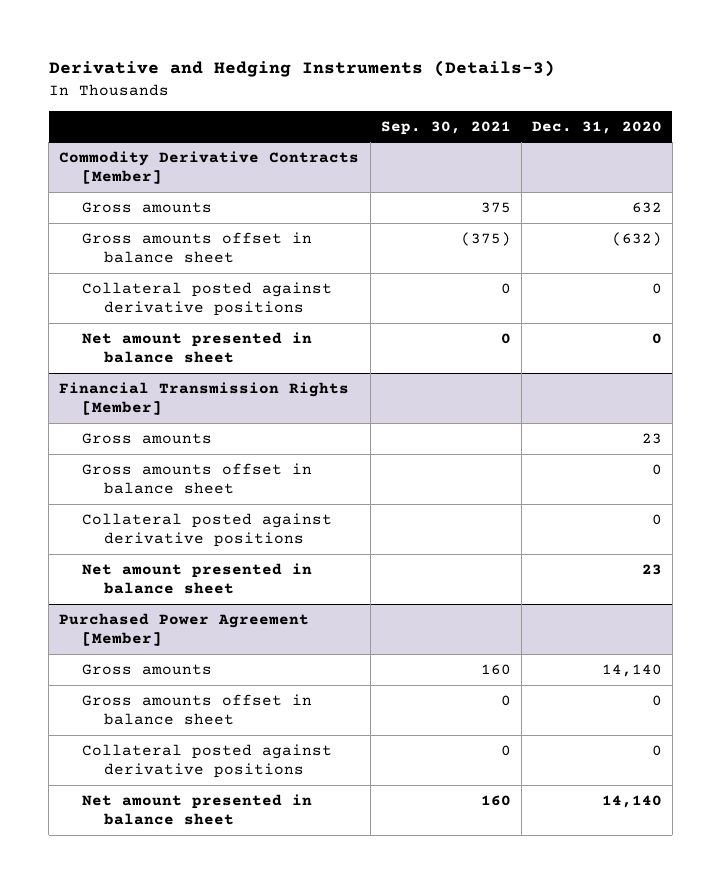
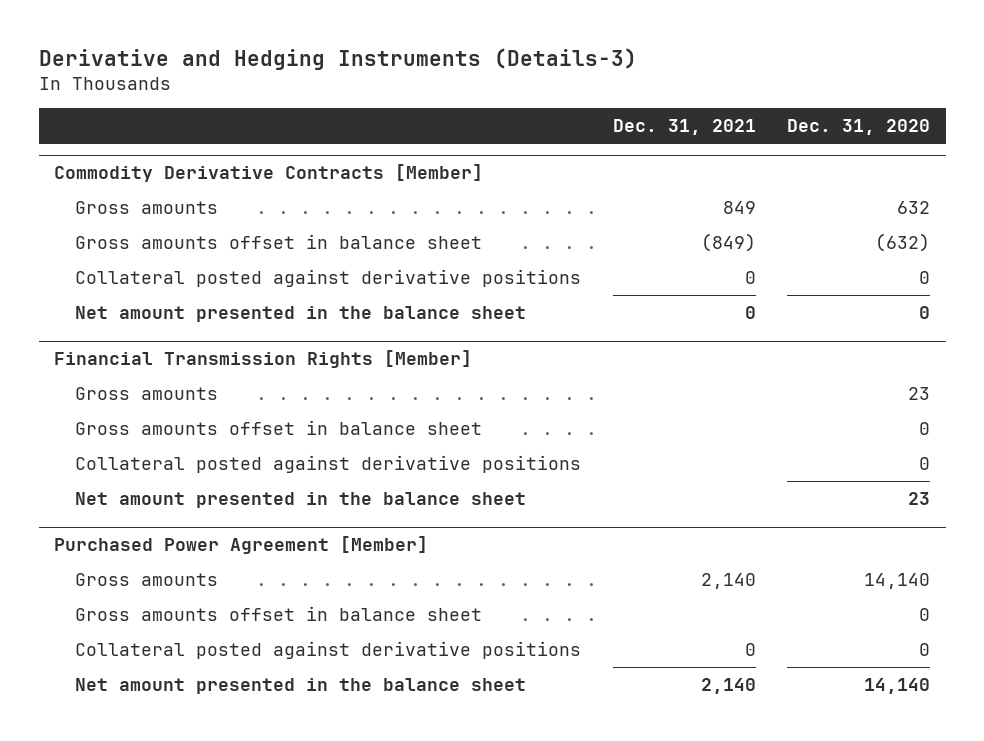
[380,120,511,135] Sep. 30, 2021 -> none
none -> [612,119,756,136] Dec. 31, 2021
[81,332,312,363] Net amount presented in balance sheet -> [75,305,527,322] Net amount presented in the balance sheet
[81,563,312,594] Net amount presented in balance sheet -> [75,491,527,508] Net amount presented in the balance sheet
[81,794,312,825] Net amount presented in balance sheet -> [75,677,527,694] Net amount presented in the balance sheet

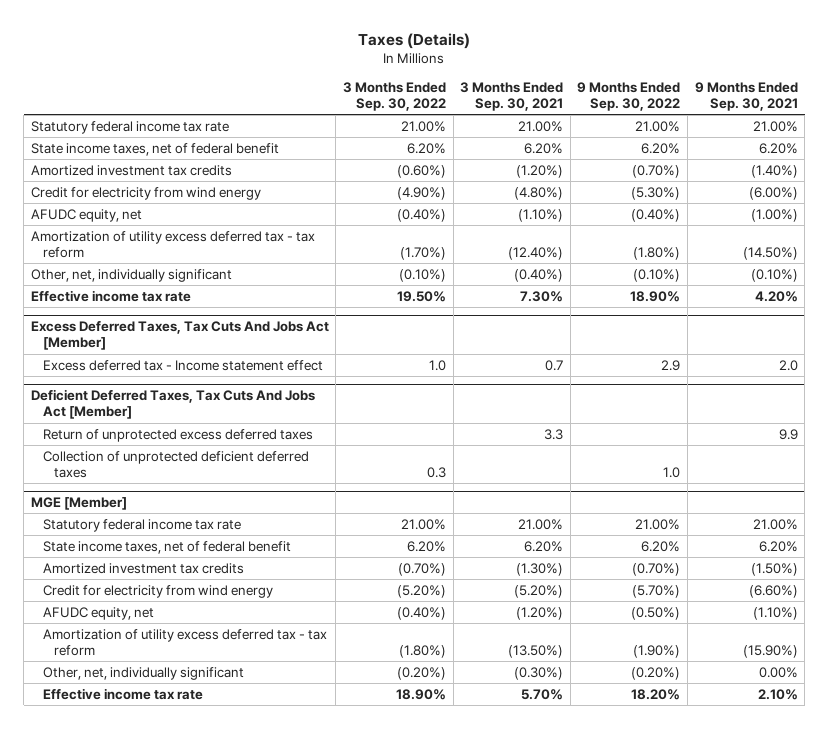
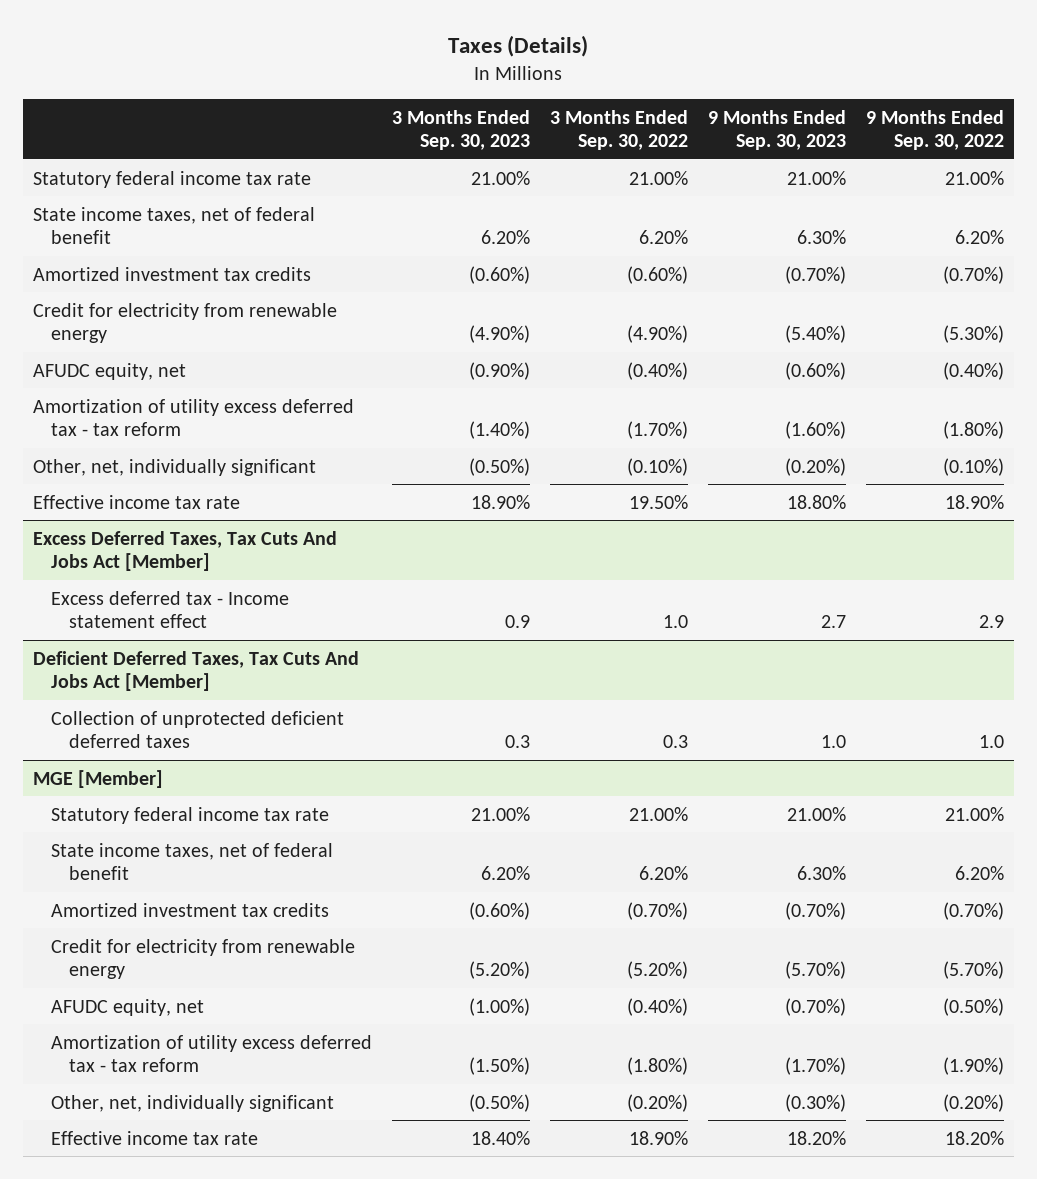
[460,81,564,112] 3 Months Ended Sep. 30, 2021 -> none
[694,81,798,112] 9 Months Ended Sep. 30, 2021 -> none
none -> [391,109,530,151] 3 Months Ended Sep. 30, 2023
none -> [707,109,846,151] 9 Months Ended Sep. 30, 2023
[30,186,261,200] Credit for electricity from wind energy -> [32,302,337,343] Credit for electricity from renewable energy
[42,428,313,442] Return of unprotected excess deferred taxes -> none
[42,584,273,598] Credit for electricity from wind energy -> [51,938,356,979] Credit for electricity from renewable energy

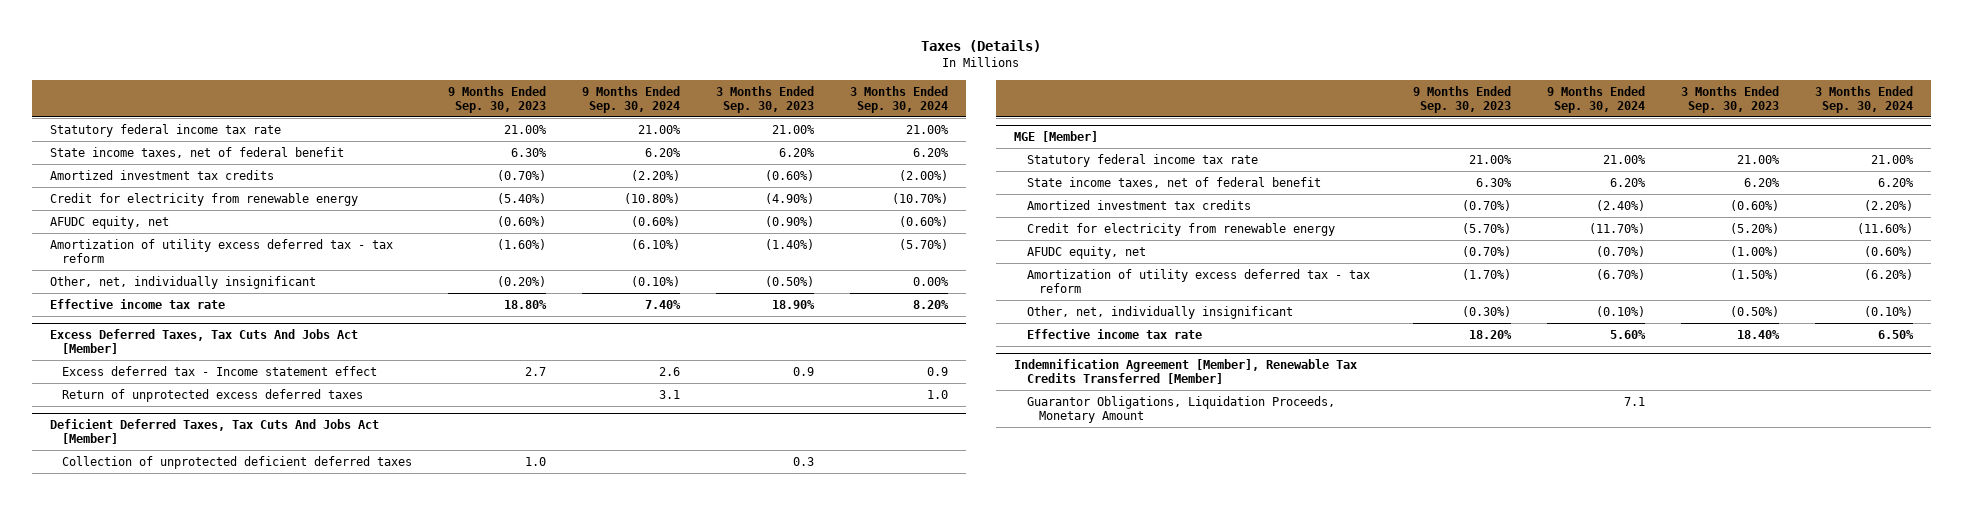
[549,109,688,151] 3 Months Ended Sep. 30, 2022 -> none
[865,109,1004,151] 9 Months Ended Sep. 30, 2022 -> none
none -> [582,85,681,113] 9 Months Ended Sep. 30, 2024
none -> [849,85,948,113] 3 Months Ended Sep. 30, 2024
[32,458,316,476] Other, net, individually significant -> [49,276,316,290] Other, net, individually insignificant
none -> [62,389,364,403] Return of unprotected excess deferred taxes
[51,1094,335,1112] Other, net, individually significant -> [1026,306,1293,320] Other, net, individually insignificant
none -> [1014,359,1358,385] Indemnification Agreement [Member], Renewable Tax Credits Transferred [Member]
none -> [1026,396,1335,424] Guarantor Obligations, Liquidation Proceeds, Monetary Amount

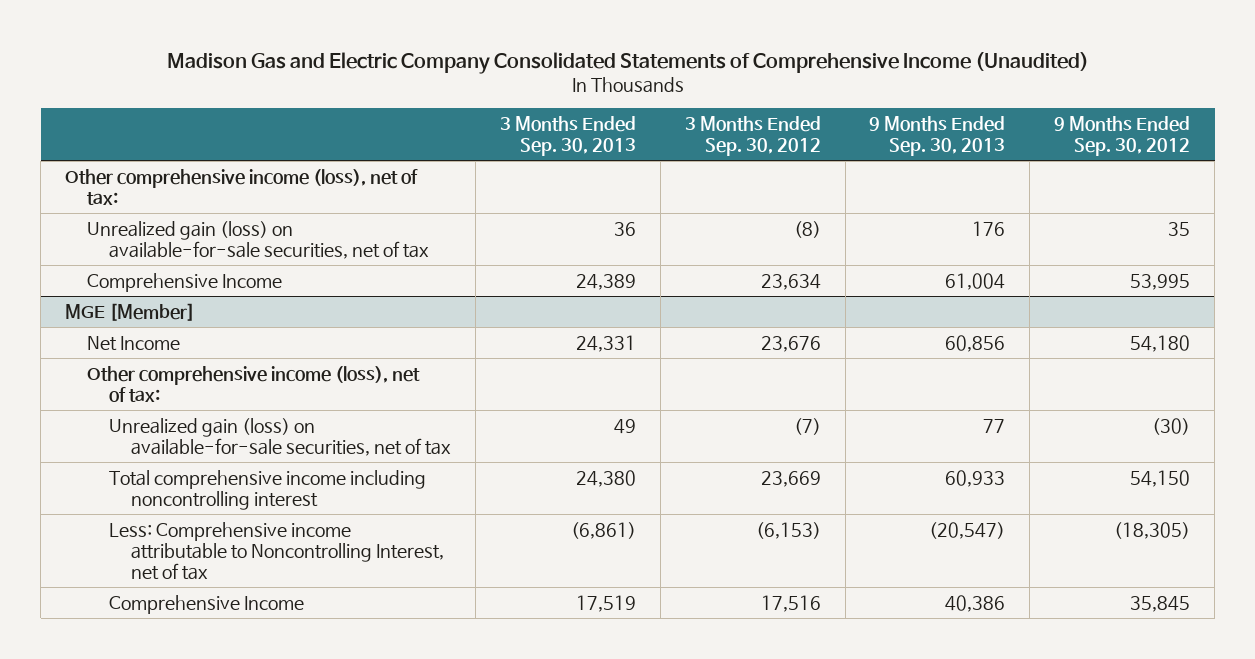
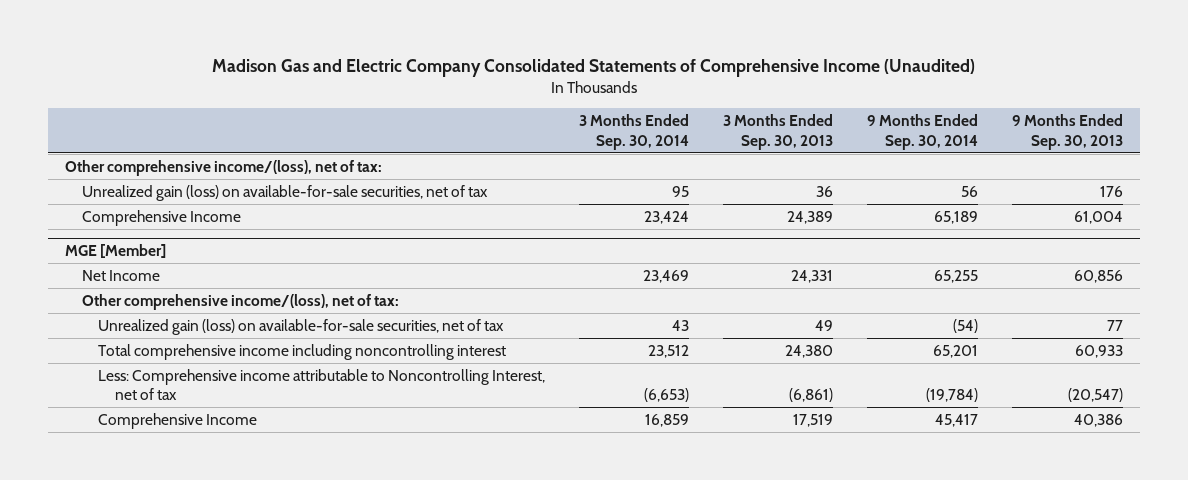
[684,115,821,156] 3 Months Ended Sep. 30, 2012 -> none
[1054,115,1191,156] 9 Months Ended Sep. 30, 2012 -> none
none -> [579,114,690,150] 3 Months Ended Sep. 30, 2014
none -> [867,114,979,150] 9 Months Ended Sep. 30, 2014
[65,168,419,205] Other comprehensive income (loss), net of tax: -> [65,159,383,176] Other comprehensive income/(loss), net of tax:
[87,365,421,402] Other comprehensive income (loss), net of tax: -> [81,293,399,310] Other comprehensive income/(loss), net of tax:

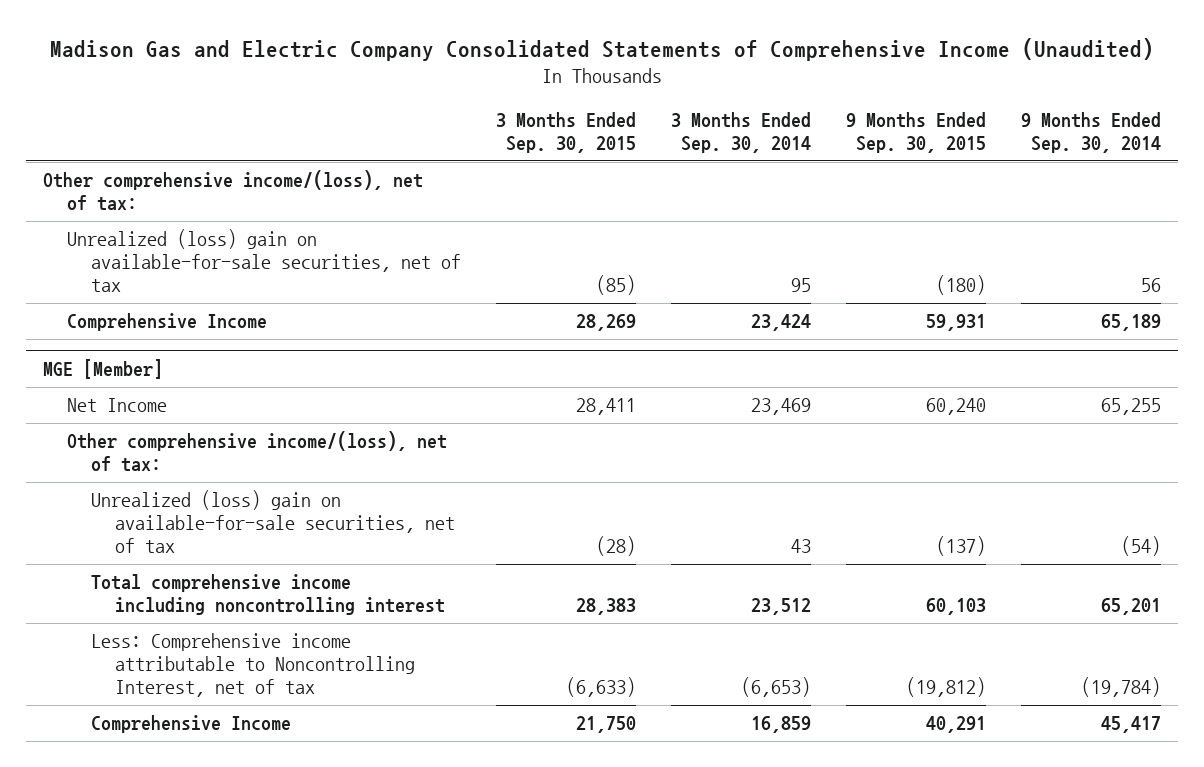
[723,114,834,150] 3 Months Ended Sep. 30, 2013 -> none
[1011,114,1123,150] 9 Months Ended Sep. 30, 2013 -> none
none -> [496,111,637,153] 3 Months Ended Sep. 30, 2015
none -> [845,111,986,153] 9 Months Ended Sep. 30, 2015
[81,184,488,201] Unrealized gain (loss) on available-for-sale securities, net of tax -> [67,229,462,292] Unrealized (loss) gain on available-for-sale securities, net of tax
[98,318,505,335] Unrealized gain (loss) on available-for-sale securities, net of tax -> [91,490,455,553] Unrealized (loss) gain on available-for-sale securities, net of tax

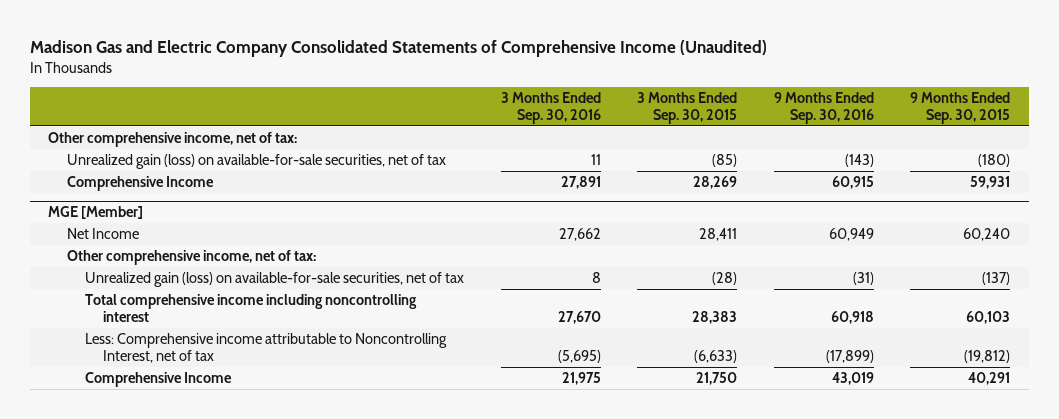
[670,111,811,153] 3 Months Ended Sep. 30, 2014 -> none
[1020,111,1161,153] 9 Months Ended Sep. 30, 2014 -> none
none -> [500,92,601,125] 3 Months Ended Sep. 30, 2016
none -> [773,92,874,125] 9 Months Ended Sep. 30, 2016
[43,170,424,212] Other comprehensive income/(loss), net of tax: -> [48,131,298,147] Other comprehensive income, net of tax:
[67,229,462,292] Unrealized (loss) gain on available-for-sale securities, net of tax -> [66,153,446,169] Unrealized gain (loss) on available-for-sale securities, net of tax
[67,431,448,473] Other comprehensive income/(loss), net of tax: -> [66,249,316,265] Other comprehensive income, net of tax:
[91,490,455,553] Unrealized (loss) gain on available-for-sale securities, net of tax -> [84,271,464,287] Unrealized gain (loss) on available-for-sale securities, net of tax

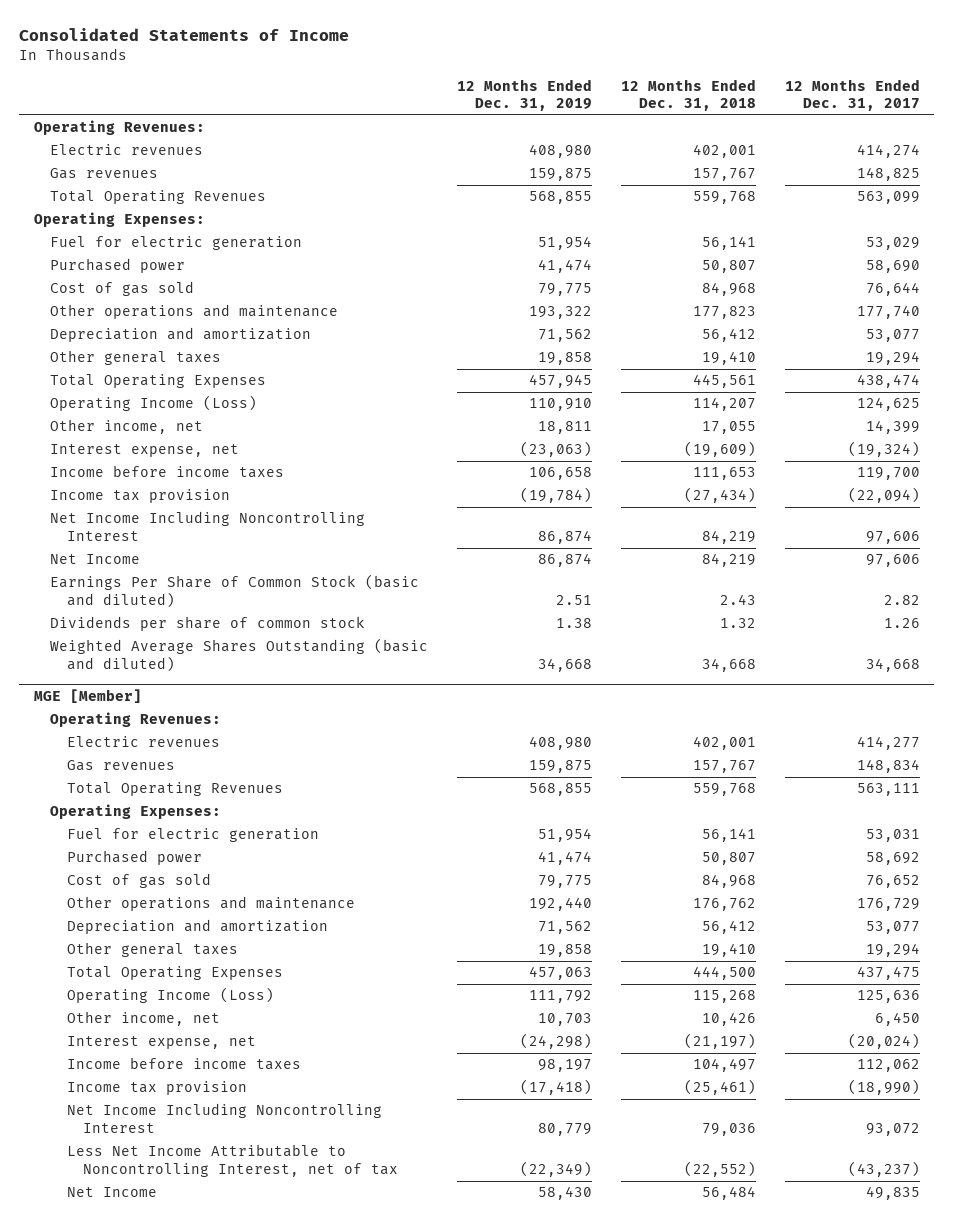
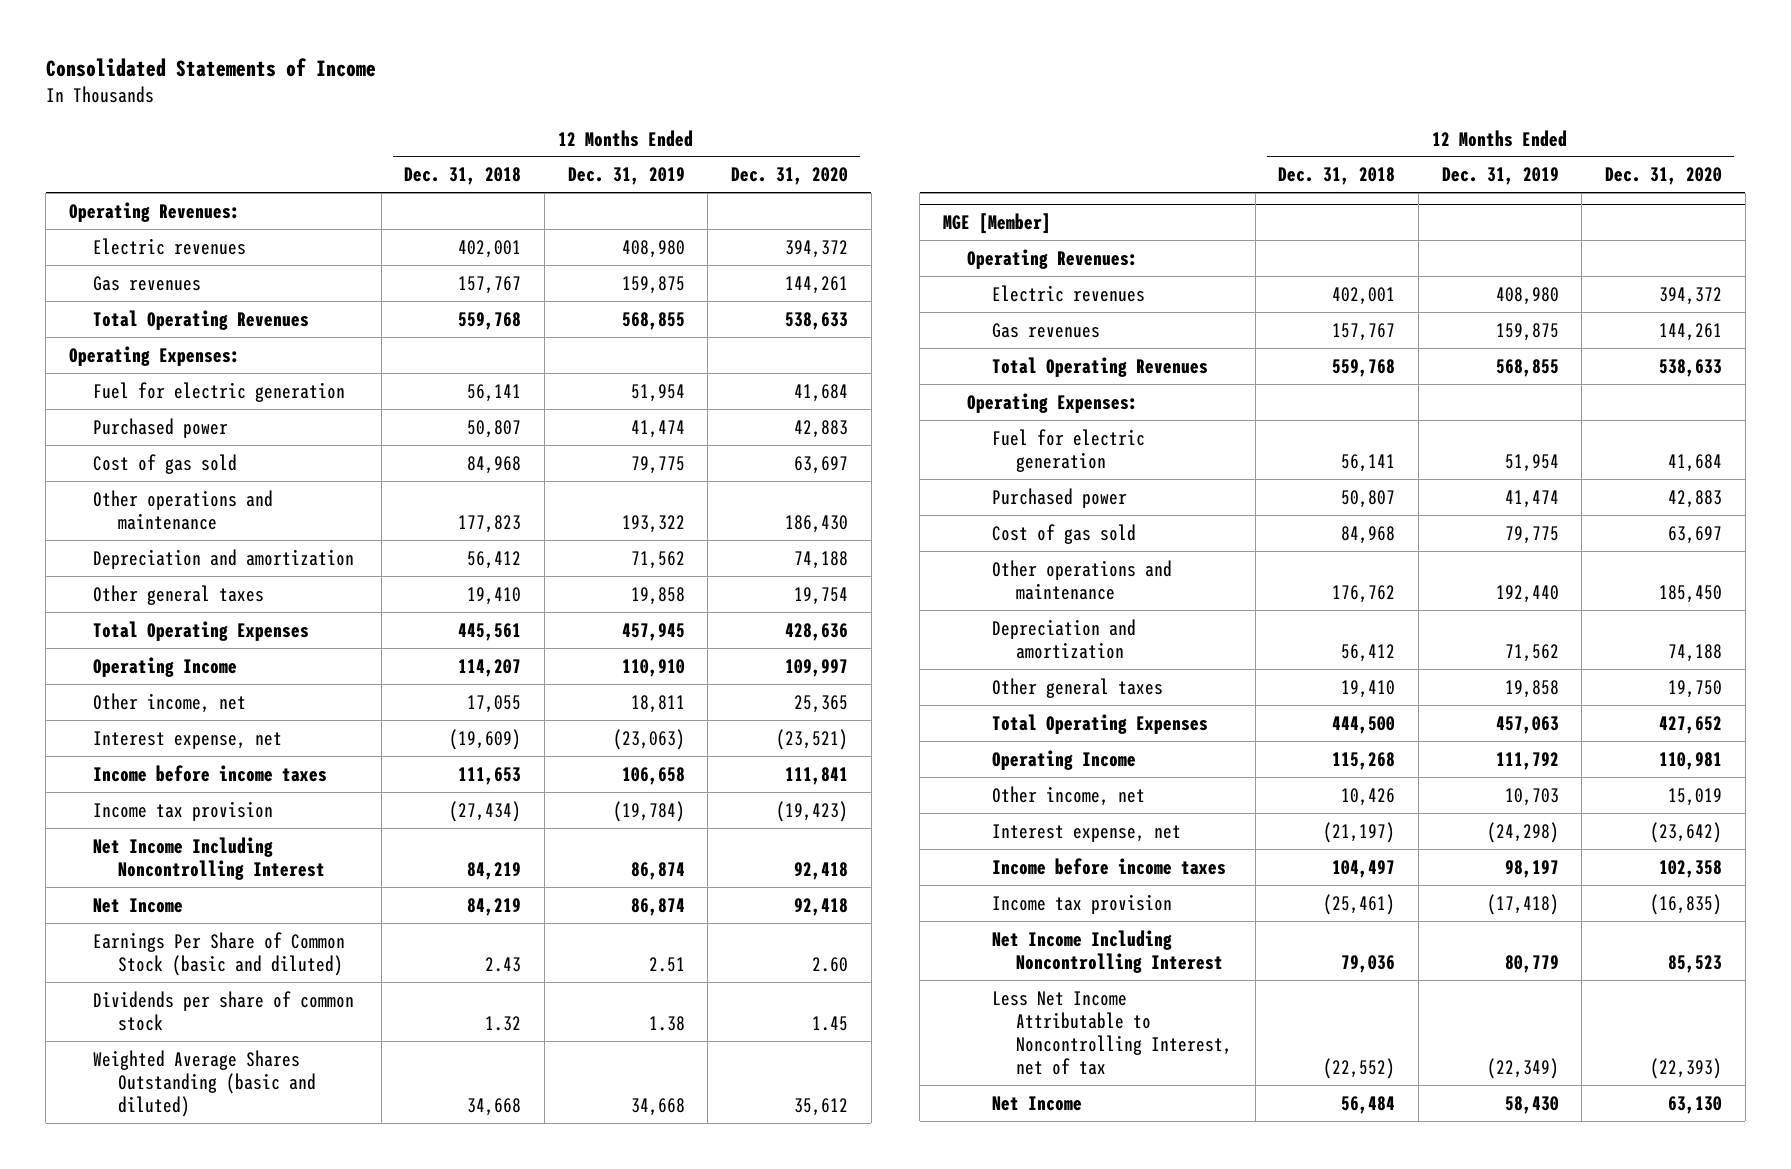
[784,78,920,112] 12 Months Ended Dec. 31, 2017 -> none
none -> [731,167,849,186] Dec. 31, 2020
[50,395,258,412] Operating Income (Loss) -> [93,656,238,677] Operating Income
[66,987,274,1004] Operating Income (Loss) -> [991,749,1136,770] Operating Income

